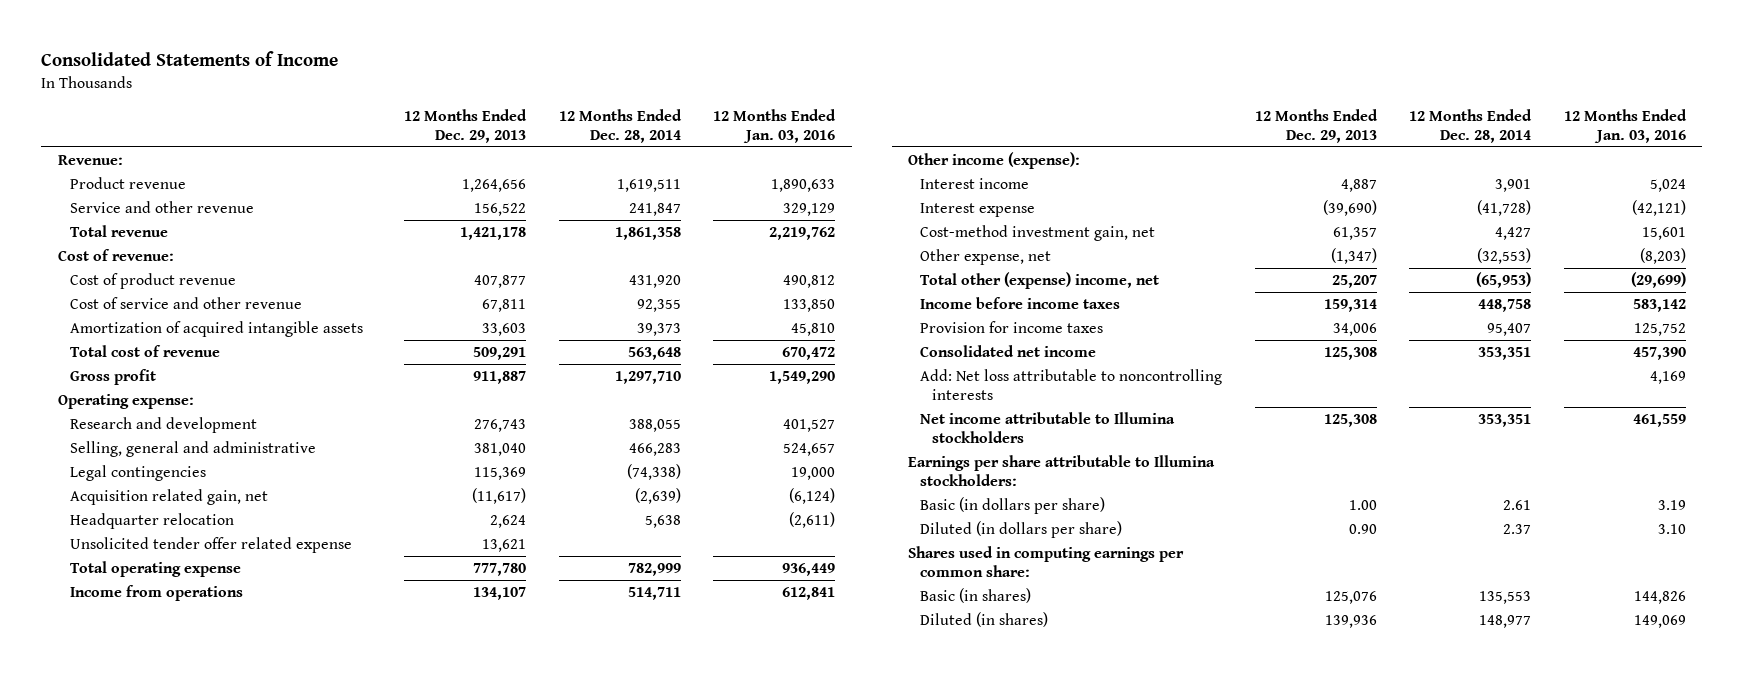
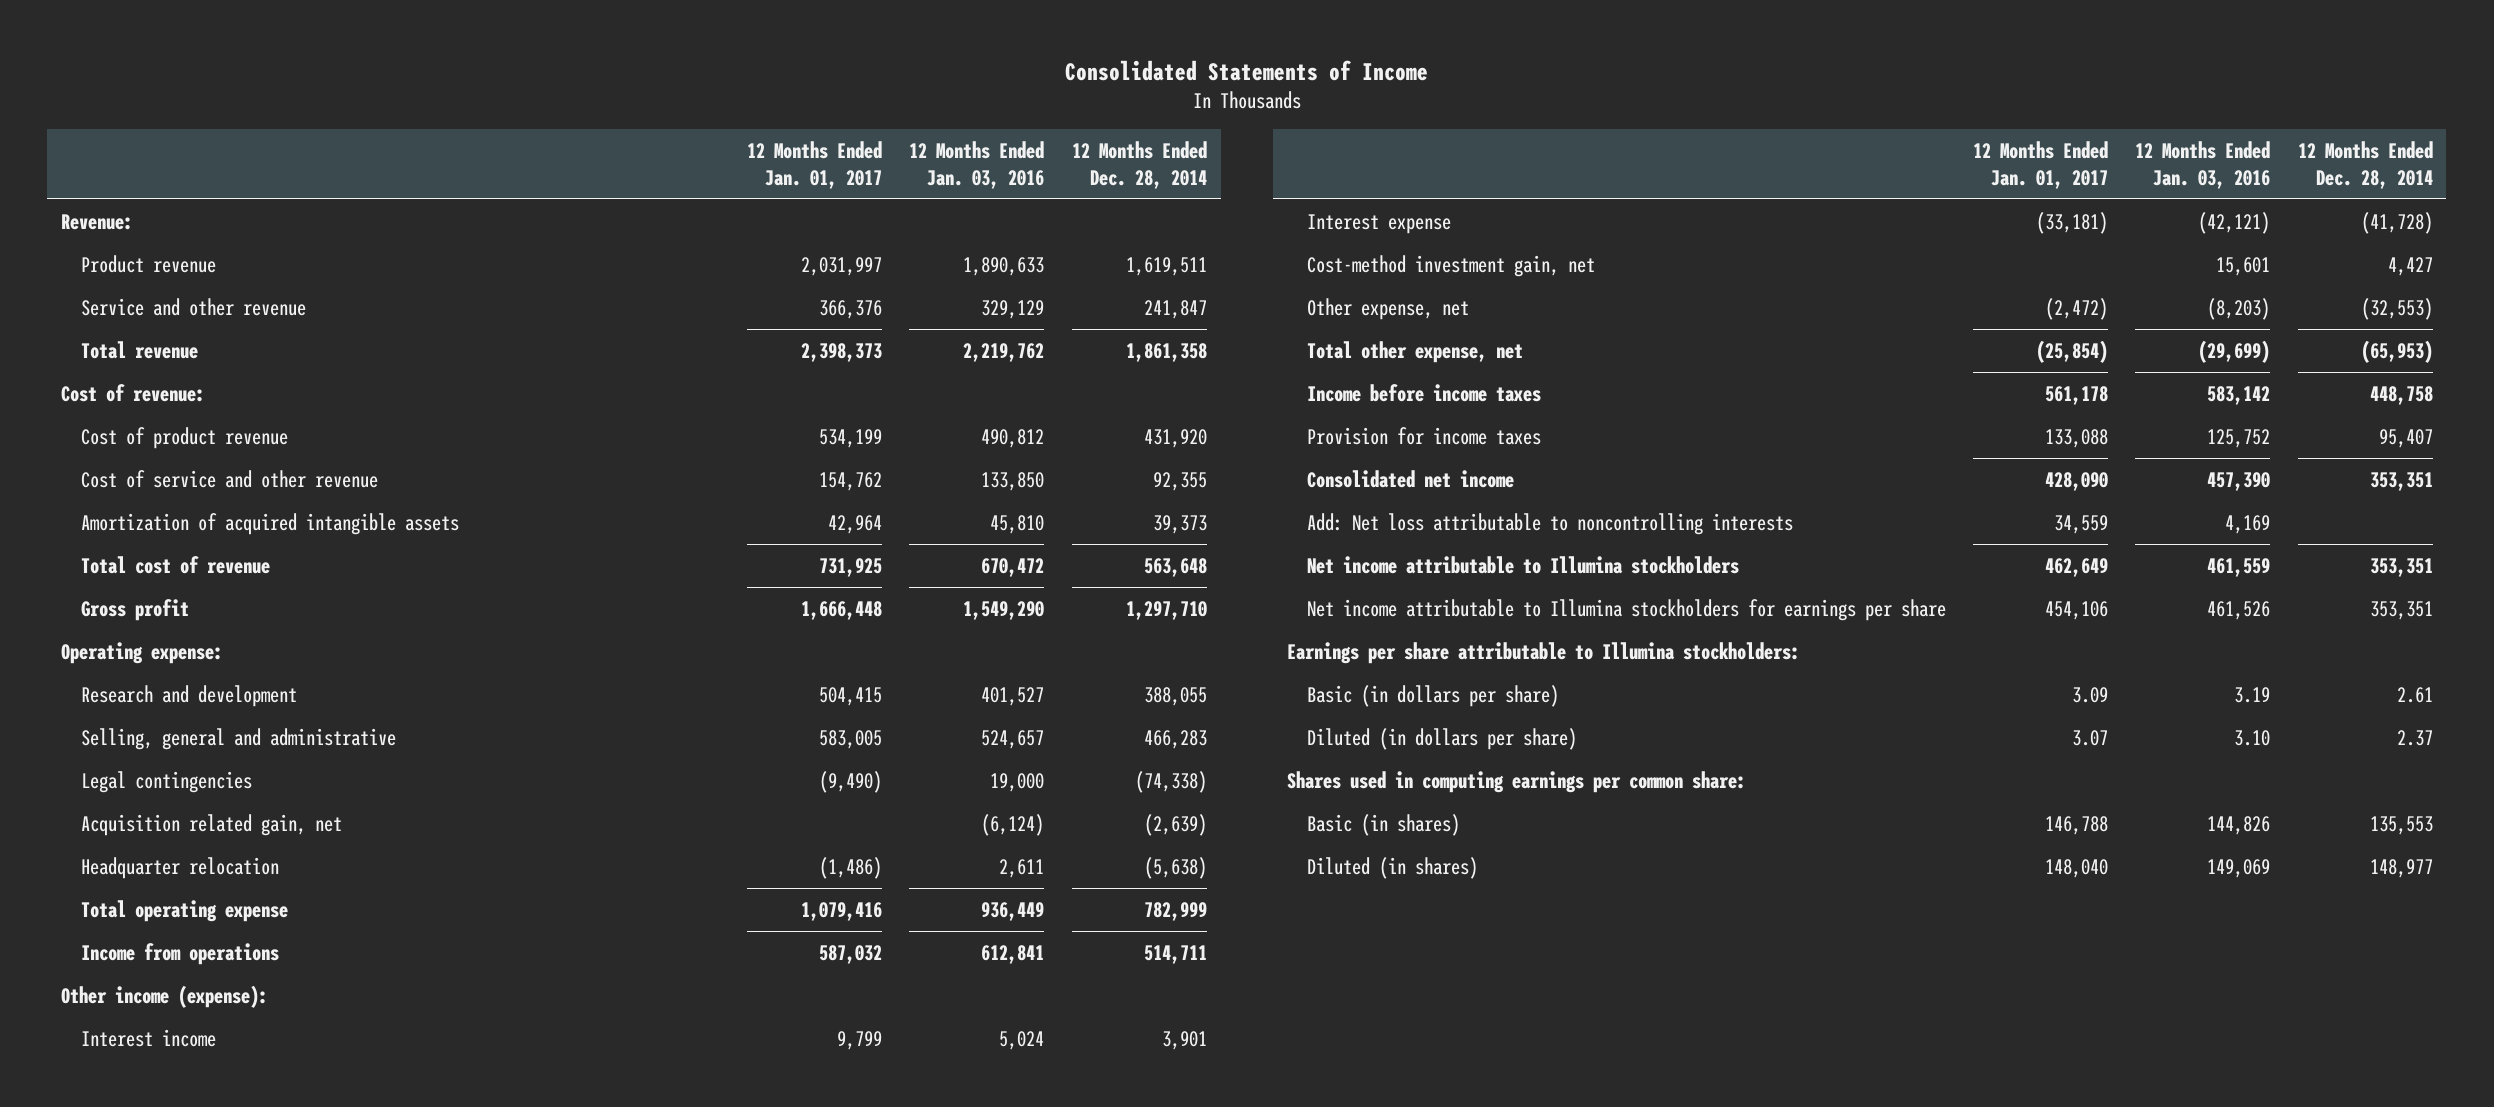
[404,109,528,143] 12 Months Ended Dec. 29, 2013 -> none
none -> [747,140,883,189] 12 Months Ended Jan. 01, 2017
[69,536,352,553] Unsolicited tender offer related expense -> none
[644,514,681,528] 5,638 -> [1143,856,1207,879] (5,638)
[789,511,836,528] (2,611) -> [999,858,1045,878] 2,611
[920,271,1160,289] Total other (expense) income, net -> [1306,340,1523,363] Total other expense, net
none -> [1306,598,1946,621] Net income attributable to Illumina stockholders for earnings per share

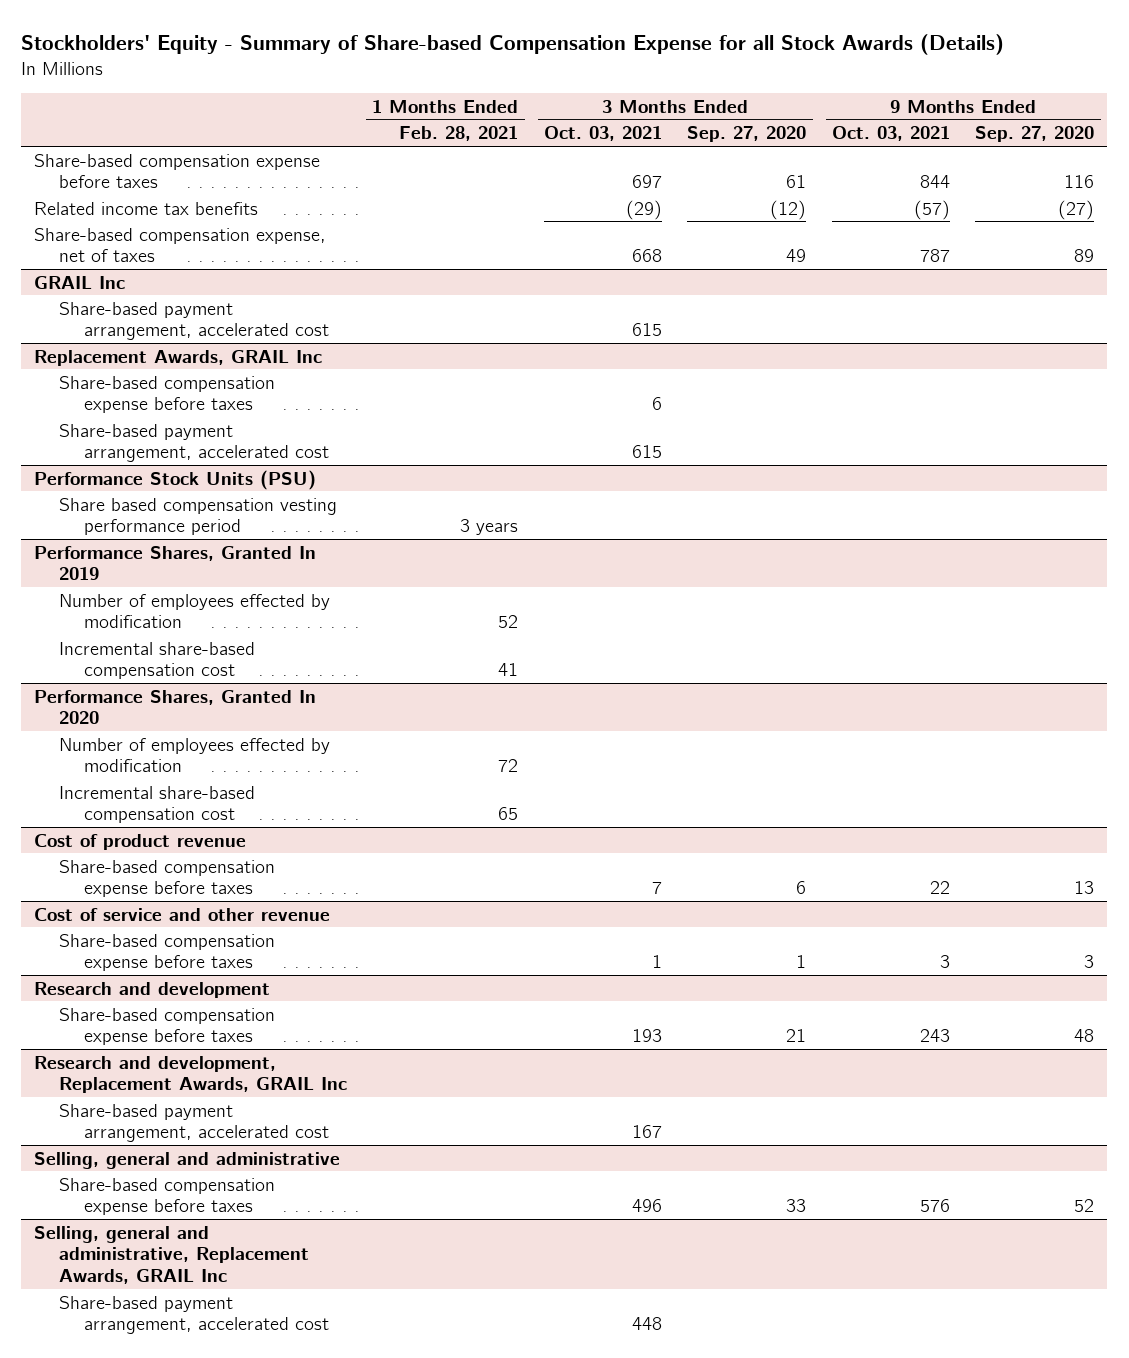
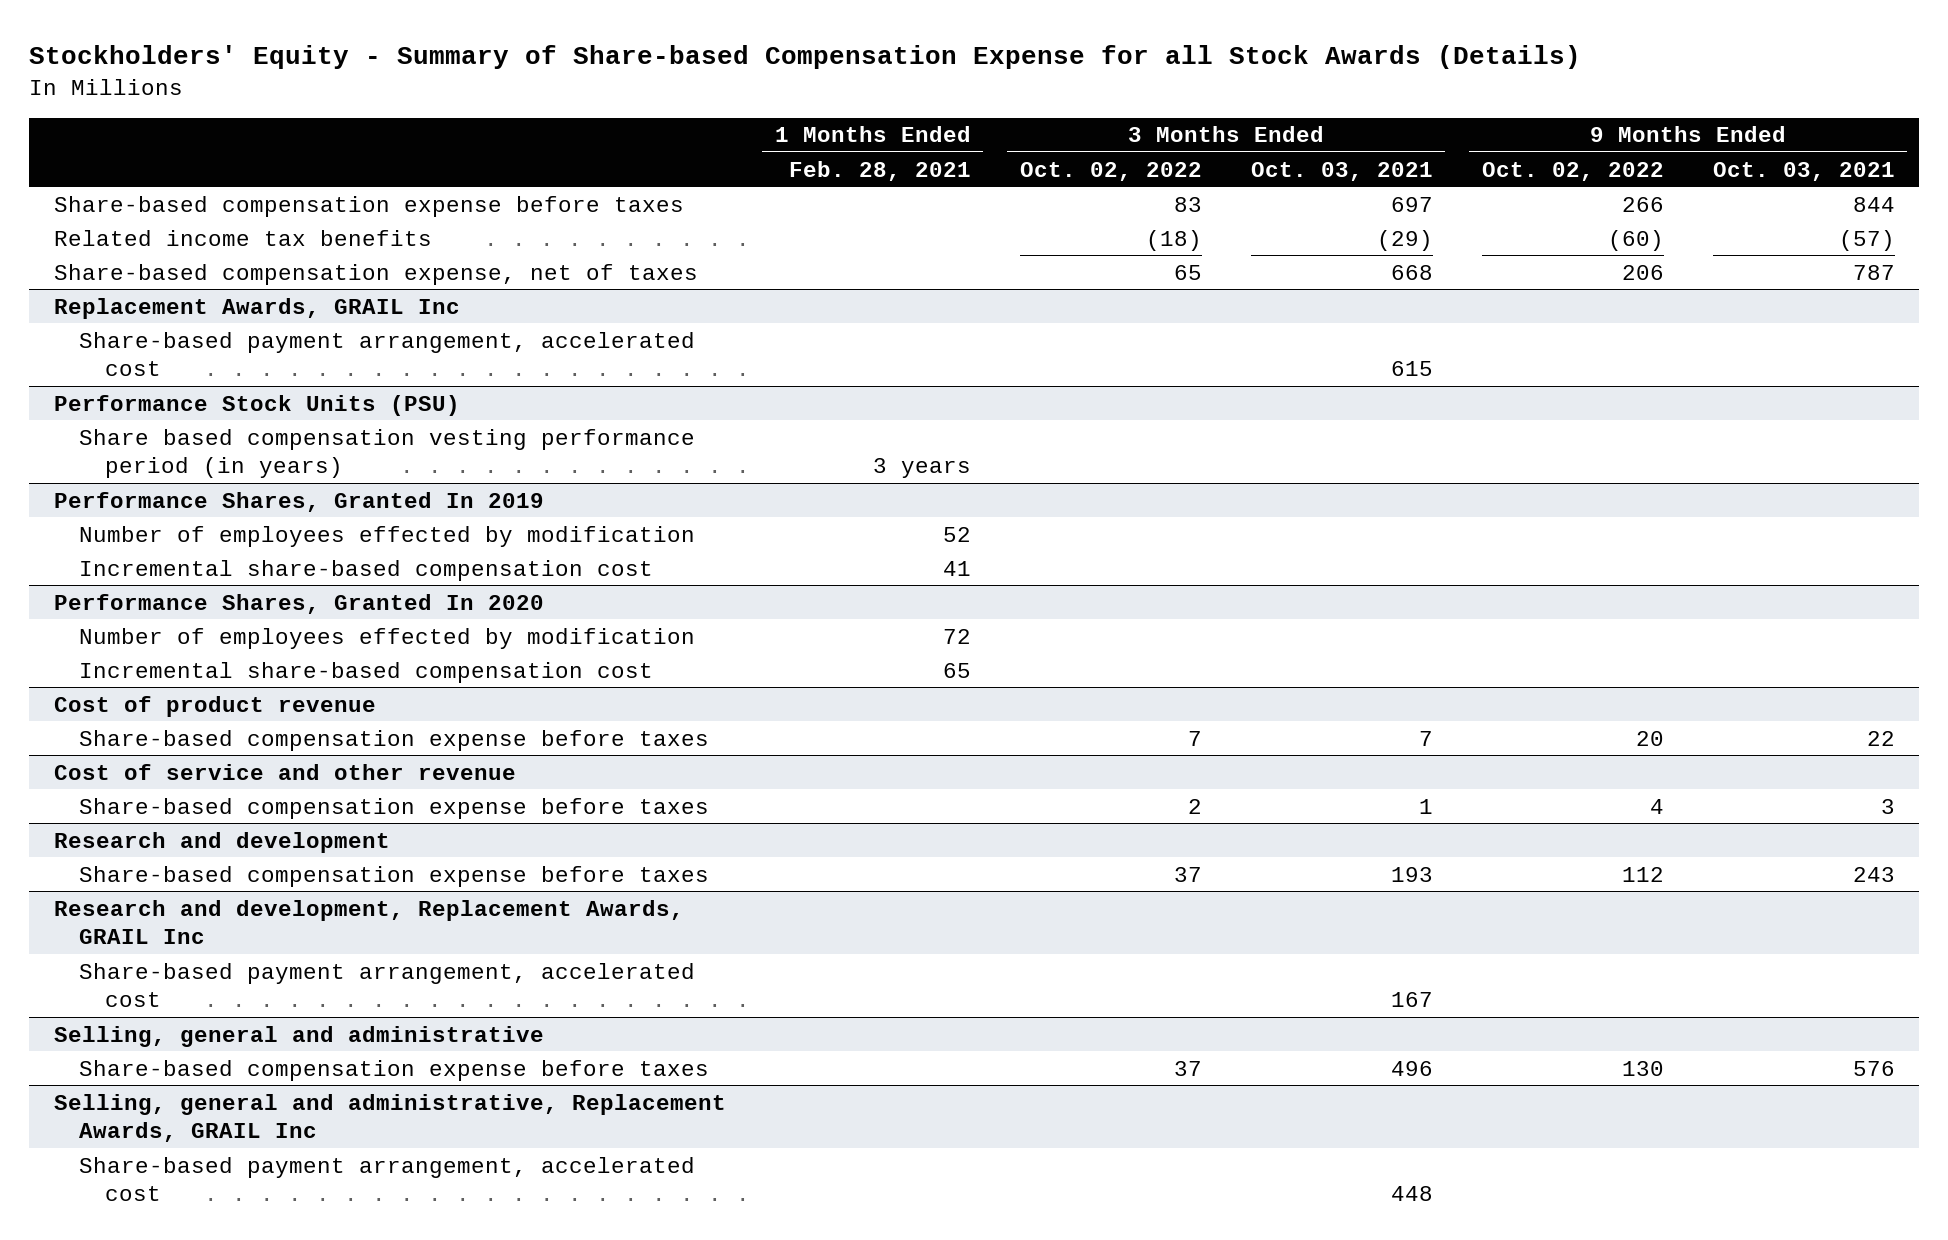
[687,126,807,143] Sep. 27, 2020 -> none
[975,126,1095,143] Sep. 27, 2020 -> none
none -> [1019,161,1202,181] Oct. 02, 2022
none -> [1481,161,1664,181] Oct. 02, 2022
[34,275,126,289] GRAIL Inc -> none
[58,301,329,341] Share-based payment arrangement, accelerated cost -> none
[58,375,275,414] Share-based compensation expense before taxes -> none
[58,497,337,536] Share based compensation vesting performance period -> [79,428,696,479] Share based compensation vesting performance period (in years)

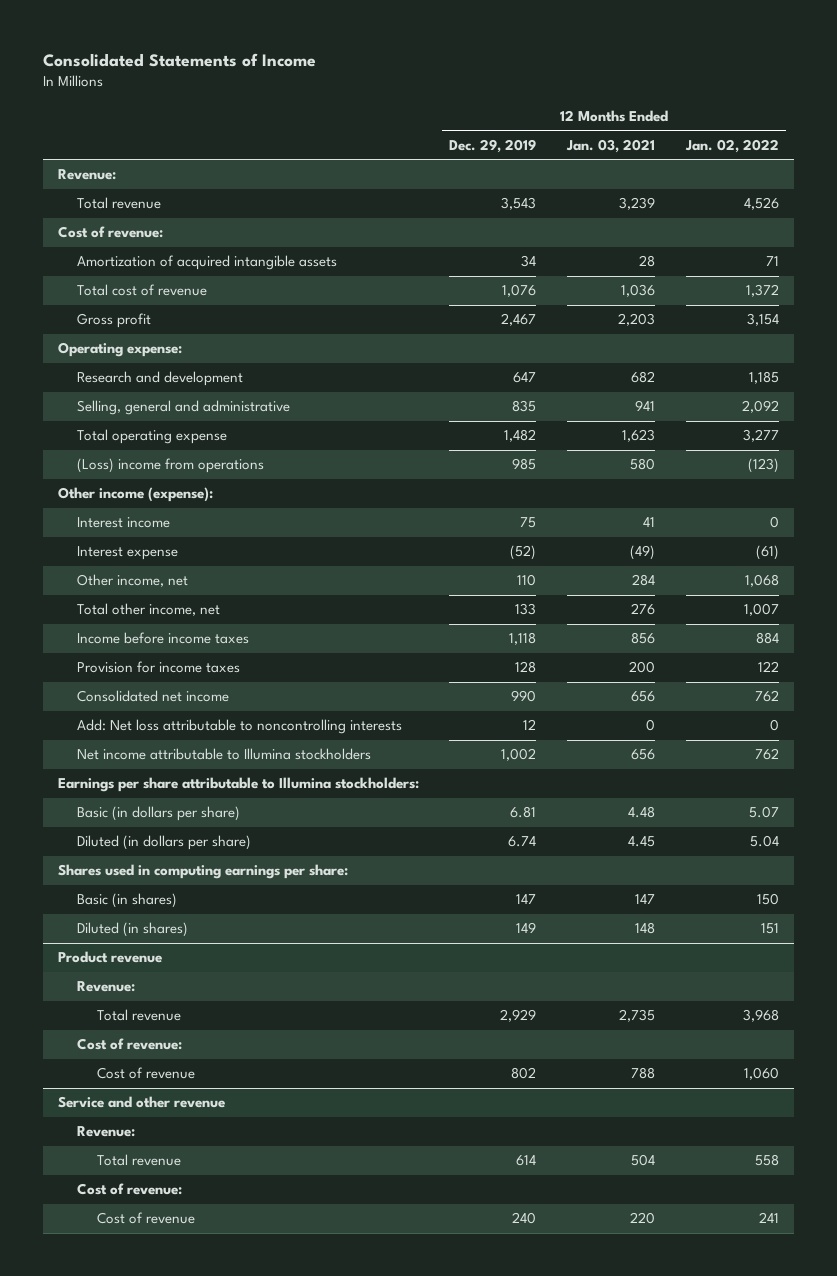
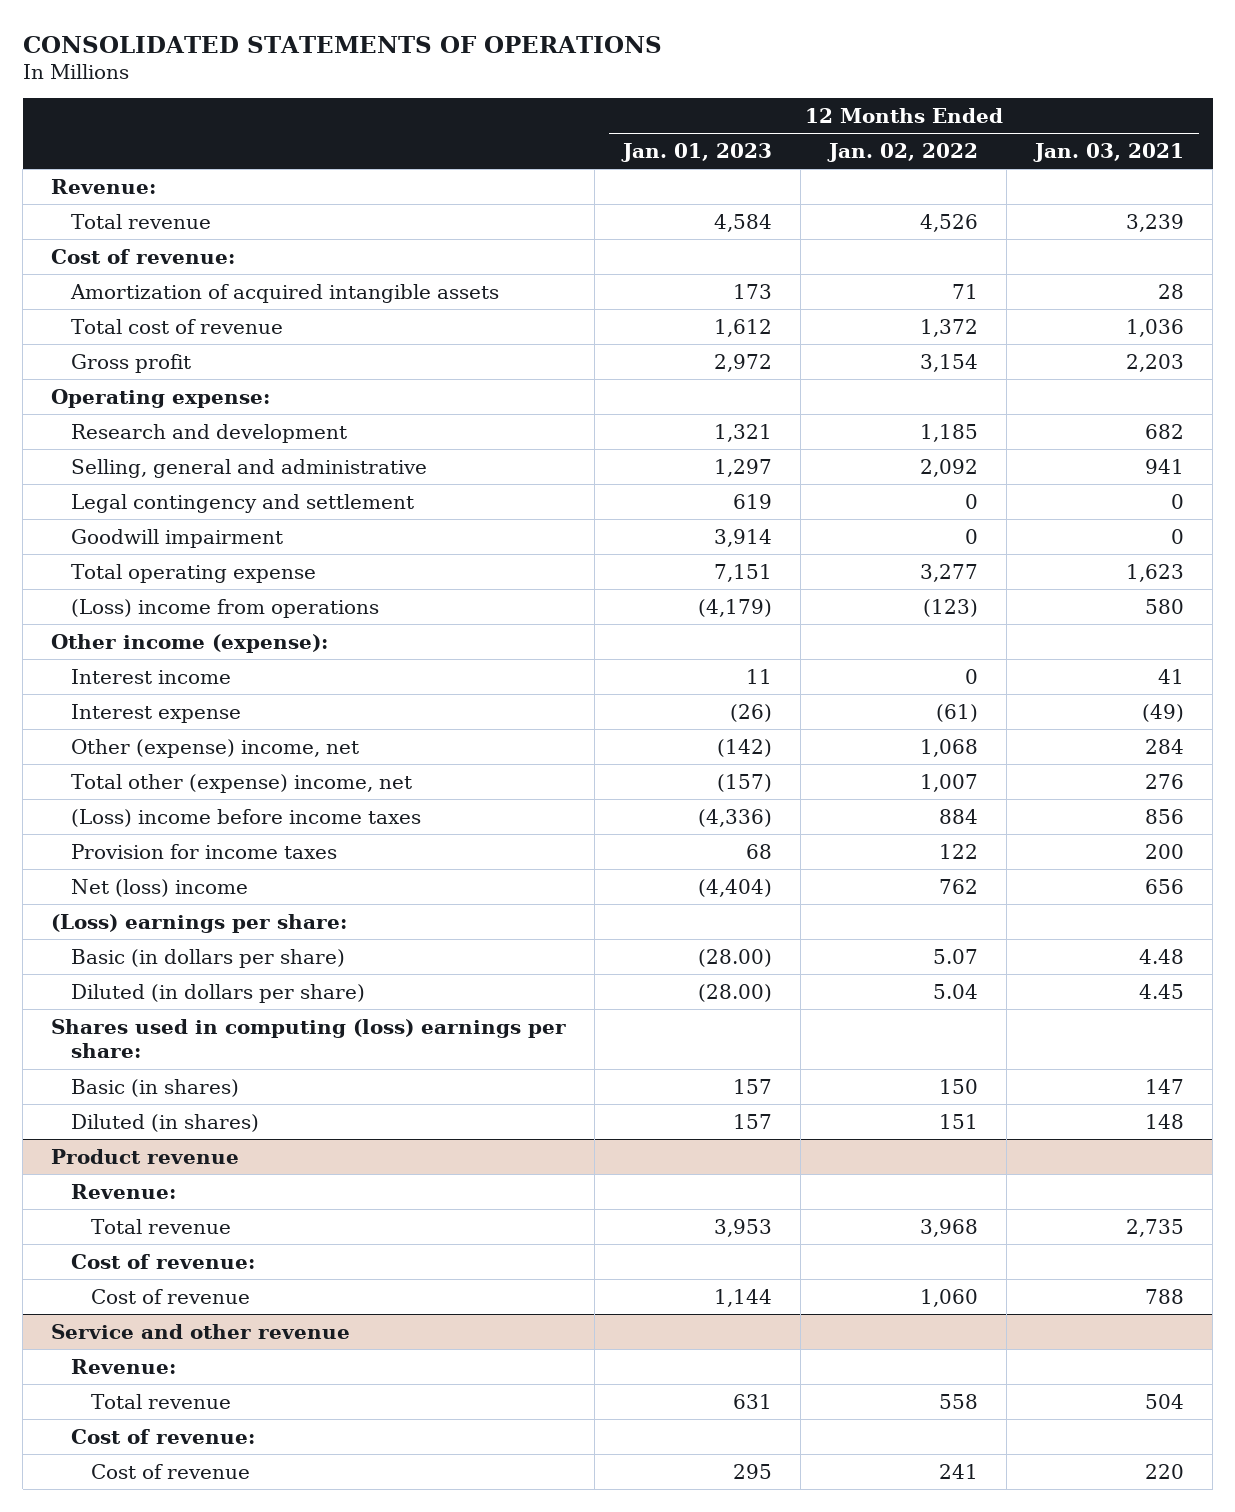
[42,52,316,67] Consolidated Statements of Income -> [22,35,662,53] CONSOLIDATED STATEMENTS OF OPERATIONS
[449,138,537,153] Dec. 29, 2019 -> none
none -> [621,142,773,162] Jan. 01, 2023
none -> [70,493,414,513] Legal contingency and settlement
none -> [70,528,283,548] Goodwill impairment
[77,574,189,588] Other income, net -> [70,738,359,758] Other (expense) income, net
[77,603,221,617] Total other income, net -> [70,773,412,793] Total other (expense) income, net
[77,632,250,645] Income before income taxes -> [70,808,421,827] (Loss) income before income taxes
[77,719,403,735] Add: Net loss attributable to noncontrolling interests -> none
[77,748,372,761] Net income attributable to Illumina stockholders -> none
[57,777,419,793] Earnings per share attributable to Illumina stockholders: -> none
[77,690,230,703] Consolidated net income -> [70,878,248,897] Net (loss) income
none -> [51,913,348,933] (Loss) earnings per share:
[57,864,348,880] Shares used in computing earnings per share: -> [51,1018,567,1059] Shares used in computing (loss) earnings per share:

